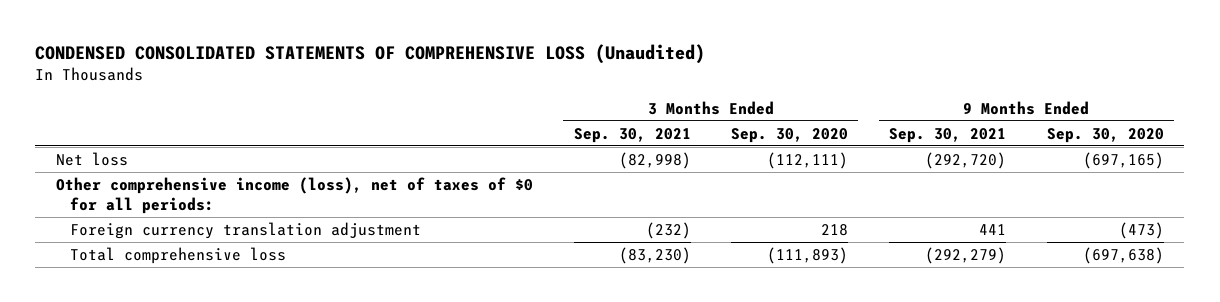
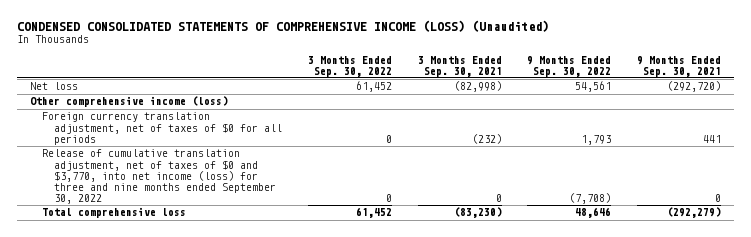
[35,44,706,65] CONDENSED CONSOLIDATED STATEMENTS OF COMPREHENSIVE LOSS (Unaudited) -> [16,19,549,32] CONDENSED CONSOLIDATED STATEMENTS OF COMPREHENSIVE INCOME (LOSS) (Unaudited)
[731,127,849,143] Sep. 30, 2020 -> none
[1046,127,1164,143] Sep. 30, 2020 -> none
none -> [307,55,392,77] 3 Months Ended Sep. 30, 2022
none -> [527,55,612,77] 9 Months Ended Sep. 30, 2022
[55,176,533,214] Other comprehensive income (loss), net of taxes of $0 for all periods: -> [29,96,228,108] Other comprehensive income (loss)
[70,221,422,239] Foreign currency translation adjustment -> [41,112,282,145] Foreign currency translation adjustment, net of taxes of $0 for all periods
none -> [41,149,276,204] Release of cumulative translation adjustment, net of taxes of $0 and $3,770, into net income (loss) for three and nine months ended September 30, 2022

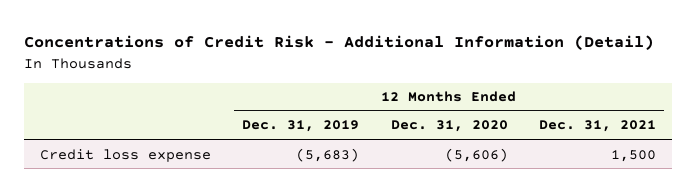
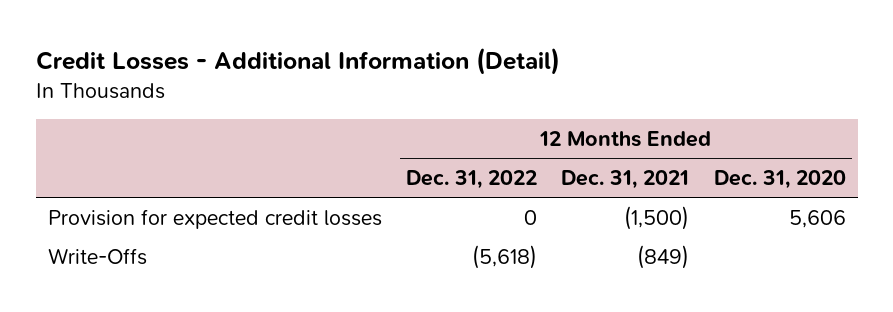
[24,35,655,51] Concentrations of Credit Risk - Additional Information (Detail) -> [35,46,560,75] Credit Losses - Additional Information (Detail)
[242,120,360,133] Dec. 31, 2019 -> none
none -> [406,169,538,189] Dec. 31, 2022
[39,148,211,162] Credit loss expense -> [47,208,382,229] Provision for expected credit losses
[444,147,508,162] (5,606) -> [788,209,846,228] 5,606
[610,149,656,162] 1,500 -> [624,205,690,230] (1,500)
none -> [47,247,147,265] Write-Offs

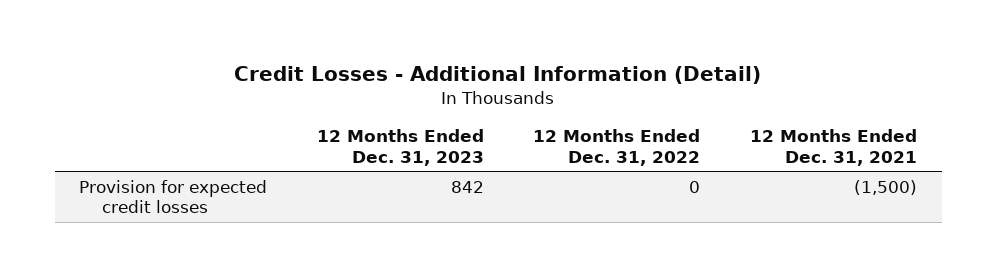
[713,169,846,189] Dec. 31, 2020 -> none
none -> [316,129,484,166] 12 Months Ended Dec. 31, 2023
[47,247,147,265] Write-Offs -> none

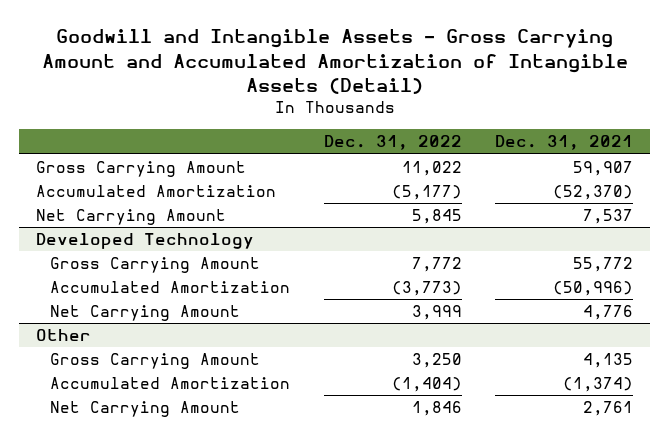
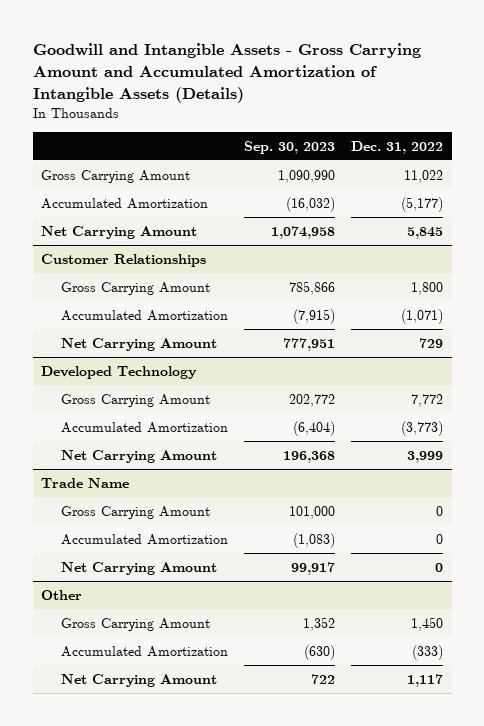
[41,29,628,95] Goodwill and Intangible Assets - Gross Carrying Amount and Accumulated Amortization of Intangible Assets (Detail) -> [32,42,421,103] Goodwill and Intangible Assets - Gross Carrying Amount and Accumulated Amortization of Intangible Assets (Details)
[495,135,634,151] Dec. 31, 2021 -> none
none -> [244,140,336,154] Sep. 30, 2023
none -> [40,253,206,267] Customer Relationships
none -> [61,281,211,295] Gross Carrying Amount
none -> [61,309,229,321] Accumulated Amortization
none -> [61,337,218,351] Net Carrying Amount
none -> [40,477,129,488] Trade Name
none -> [61,505,211,519] Gross Carrying Amount
none -> [61,533,229,545] Accumulated Amortization
none -> [61,561,218,575] Net Carrying Amount
[411,353,462,369] 3,250 -> [411,616,444,631] 1,450
[391,377,462,393] (1,404) -> [412,644,444,660] (333)
[411,401,462,417] 1,846 -> [407,673,444,687] 1,117

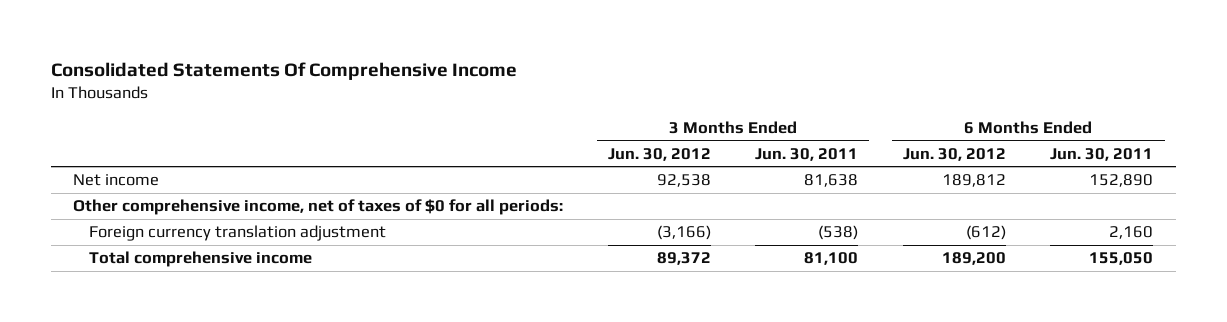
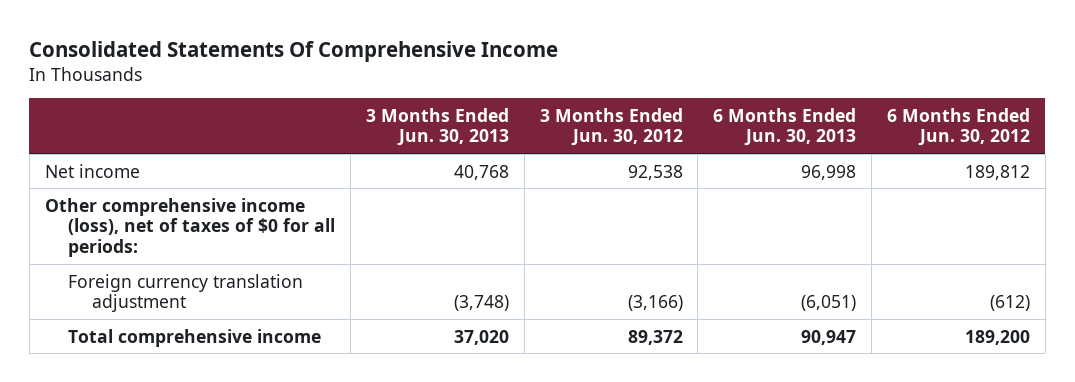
[755,147,859,161] Jun. 30, 2011 -> none
[1050,147,1154,161] Jun. 30, 2011 -> none
none -> [365,107,509,147] 3 Months Ended Jun. 30, 2013
none -> [713,107,857,147] 6 Months Ended Jun. 30, 2013
[73,199,564,216] Other comprehensive income, net of taxes of $0 for all periods: -> [44,197,336,257] Other comprehensive income (loss), net of taxes of $0 for all periods:

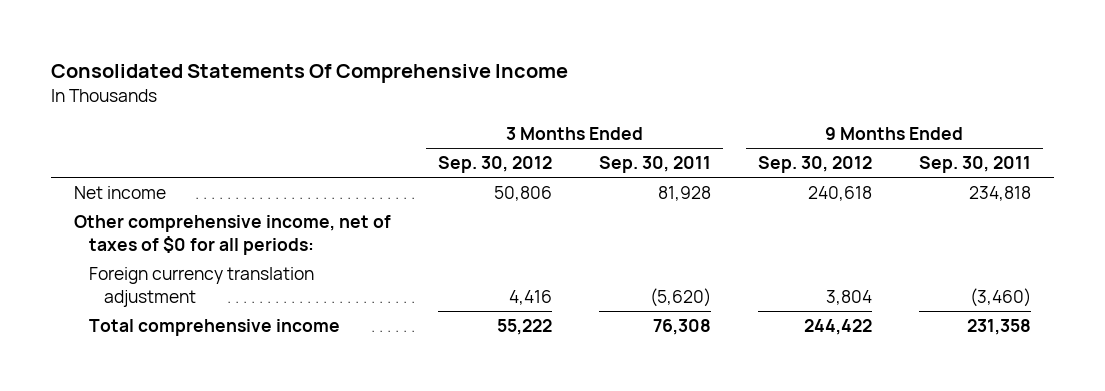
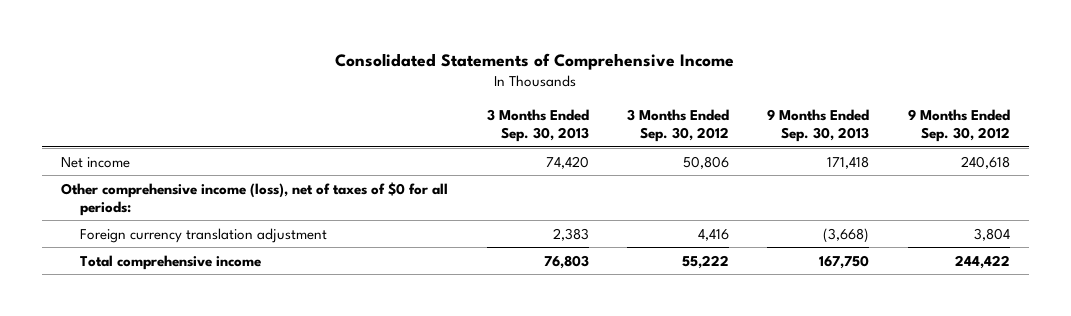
[50,64,568,84] Consolidated Statements Of Comprehensive Income -> [335,52,735,70] Consolidated Statements of Comprehensive Income
[599,156,712,174] Sep. 30, 2011 -> none
[918,156,1031,174] Sep. 30, 2011 -> none
none -> [486,108,589,142] 3 Months Ended Sep. 30, 2013
none -> [767,108,870,142] 9 Months Ended Sep. 30, 2013
[74,214,392,255] Other comprehensive income, net of taxes of $0 for all periods: -> [61,181,449,216] Other comprehensive income (loss), net of taxes of $0 for all periods:

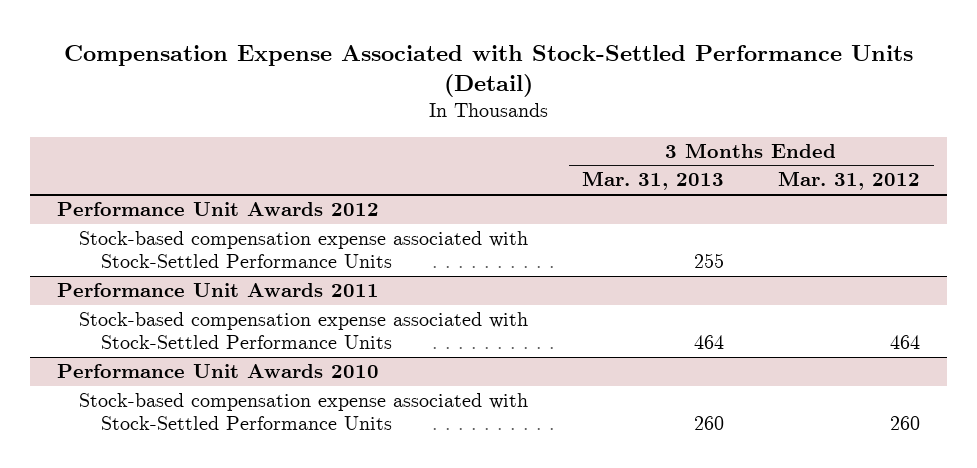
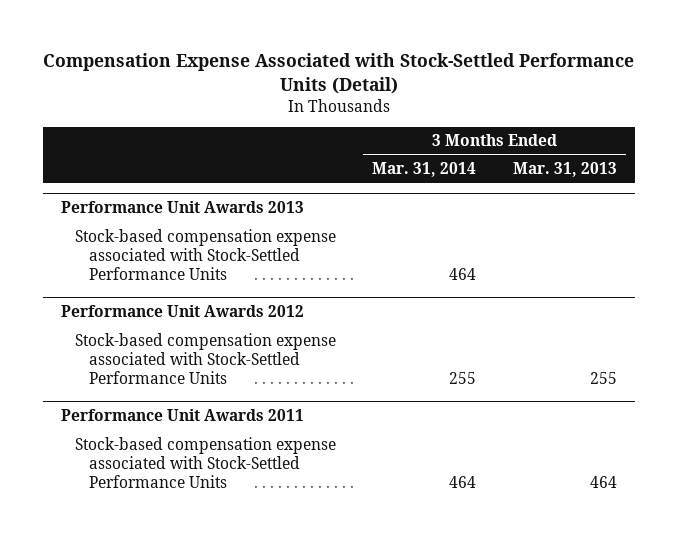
[778,171,921,191] Mar. 31, 2012 -> none
none -> [372,162,477,178] Mar. 31, 2014
none -> [61,201,305,214] Performance Unit Awards 2013
none -> [75,228,337,280] Stock-based compensation expense associated with Stock-Settled Performance Units
[57,364,380,379] Performance Unit Awards 2010 -> none
[79,393,529,431] Stock-based compensation expense associated with Stock-Settled Performance Units -> none

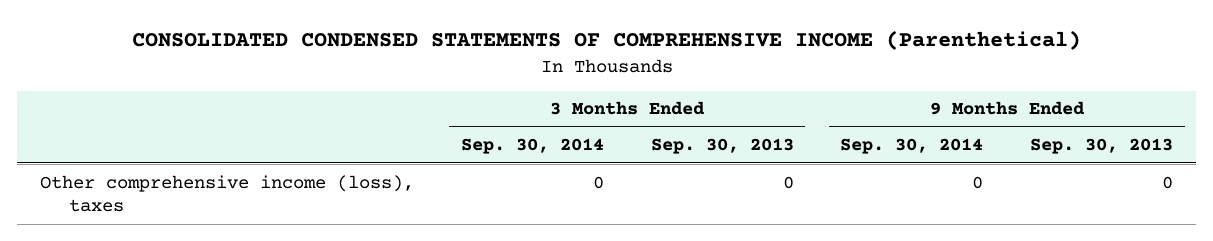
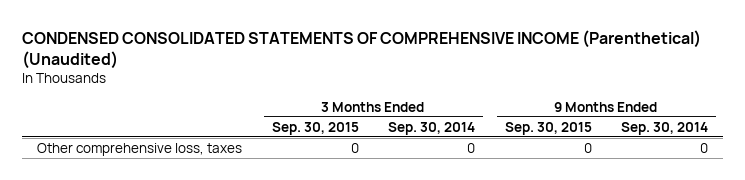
[131,30,1081,51] CONSOLIDATED CONDENSED STATEMENTS OF COMPREHENSIVE INCOME (Parenthetical) -> [22,29,702,69] CONDENSED CONSOLIDATED STATEMENTS OF COMPREHENSIVE INCOME (Parenthetical) (Unaudited)
[650,138,794,155] Sep. 30, 2013 -> none
[1030,138,1174,155] Sep. 30, 2013 -> none
none -> [271,121,359,135] Sep. 30, 2015
none -> [504,121,592,135] Sep. 30, 2015
[40,174,415,213] Other comprehensive income (loss), taxes -> [37,142,243,156] Other comprehensive loss, taxes

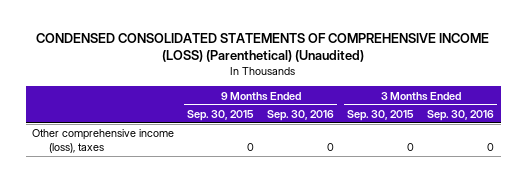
[22,29,702,69] CONDENSED CONSOLIDATED STATEMENTS OF COMPREHENSIVE INCOME (Parenthetical) (Unaudited) -> [36,33,490,63] CONDENSED CONSOLIDATED STATEMENTS OF COMPREHENSIVE INCOME (LOSS) (Parenthetical) (Unaudited)
[388,121,476,135] Sep. 30, 2014 -> none
[621,121,709,135] Sep. 30, 2014 -> none
none -> [267,109,335,121] Sep. 30, 2016
none -> [427,109,495,121] Sep. 30, 2016
[37,142,243,156] Other comprehensive loss, taxes -> [32,129,175,153] Other comprehensive income (loss), taxes

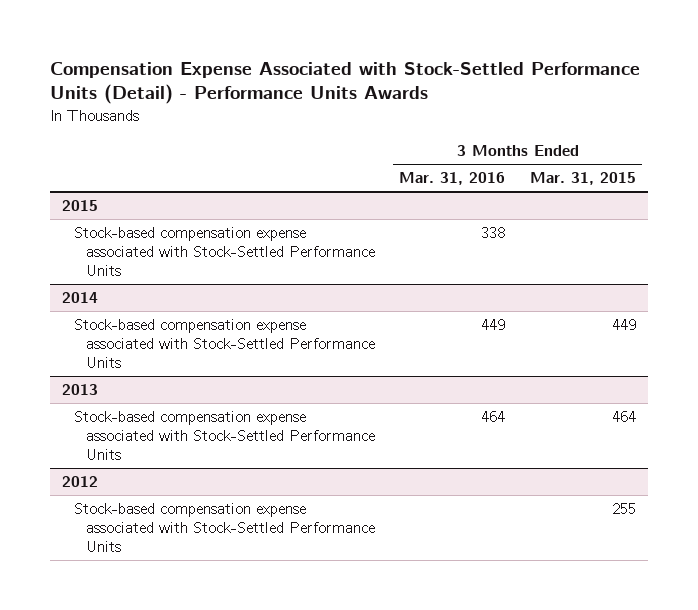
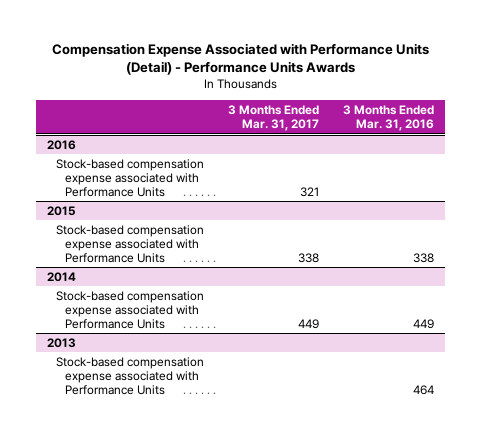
[49,61,640,105] Compensation Expense Associated with Stock-Settled Performance Units (Detail) - Performance Units Awards -> [51,42,429,76] Compensation Expense Associated with Performance Units (Detail) - Performance Units Awards
[529,172,636,186] Mar. 31, 2015 -> none
none -> [227,105,319,132] 3 Months Ended Mar. 31, 2017
none -> [47,139,77,150] 2016
none -> [56,158,205,197] Stock-based compensation expense associated with Performance Units
[74,227,376,277] Stock-based compensation expense associated with Stock-Settled Performance Units -> [56,224,205,263] Stock-based compensation expense associated with Performance Units
[74,319,376,369] Stock-based compensation expense associated with Stock-Settled Performance Units -> [56,290,205,329] Stock-based compensation expense associated with Performance Units
[62,476,99,488] 2012 -> none
[74,503,376,553] Stock-based compensation expense associated with Stock-Settled Performance Units -> none
[74,411,376,461] Stock-based compensation expense associated with Stock-Settled Performance Units -> [56,356,205,395] Stock-based compensation expense associated with Performance Units

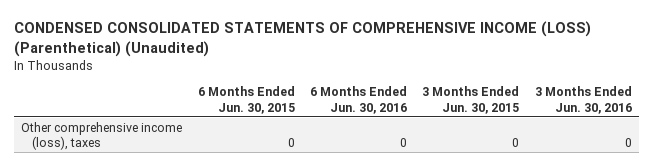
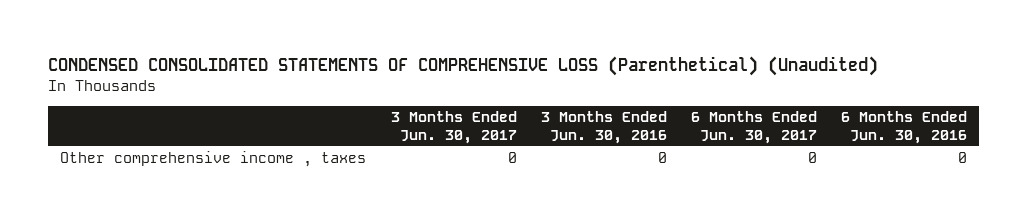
[13,21,591,57] CONDENSED CONSOLIDATED STATEMENTS OF COMPREHENSIVE INCOME (LOSS) (Parenthetical) (Unaudited) -> [48,56,879,77] CONDENSED CONSOLIDATED STATEMENTS OF COMPREHENSIVE LOSS (Parenthetical) (Unaudited)
[197,86,295,114] 6 Months Ended Jun. 30, 2015 -> none
[422,86,520,114] 3 Months Ended Jun. 30, 2015 -> none
none -> [390,110,517,144] 3 Months Ended Jun. 30, 2017
none -> [690,110,817,144] 6 Months Ended Jun. 30, 2017
[21,121,183,151] Other comprehensive income (loss), taxes -> [60,151,367,168] Other comprehensive income , taxes

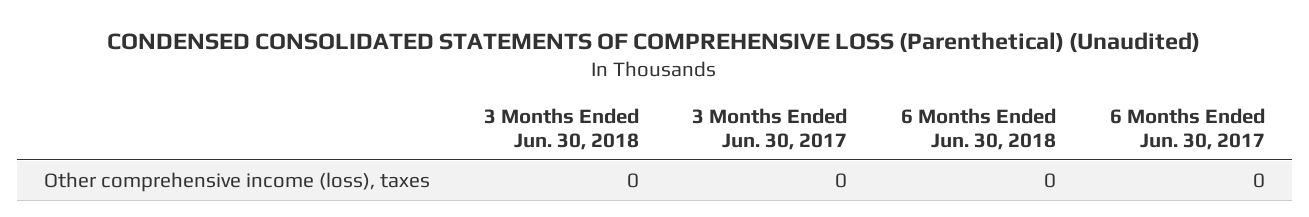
[540,110,667,144] 3 Months Ended Jun. 30, 2016 -> none
[840,110,967,144] 6 Months Ended Jun. 30, 2016 -> none
none -> [483,107,639,150] 3 Months Ended Jun. 30, 2018
none -> [901,107,1057,150] 6 Months Ended Jun. 30, 2018
[60,151,367,168] Other comprehensive income , taxes -> [43,172,430,193] Other comprehensive income (loss), taxes

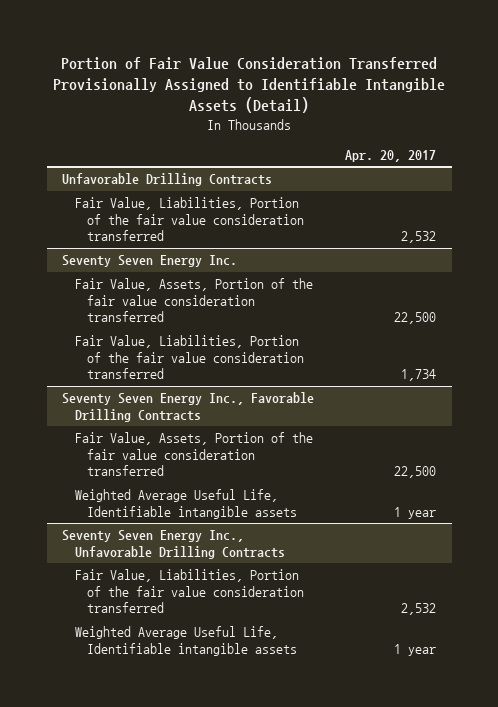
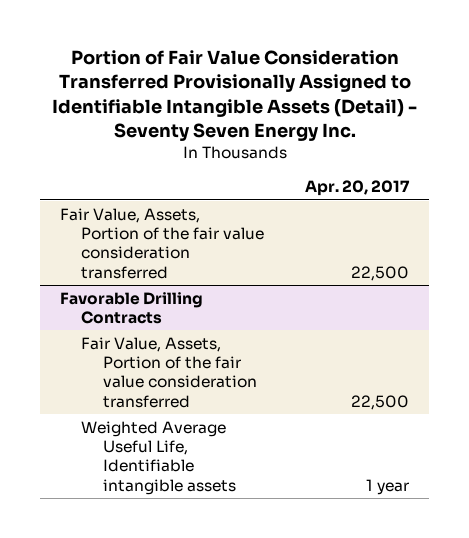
[53,56,446,114] Portion of Fair Value Consideration Transferred Provisionally Assigned to Identifiable Intangible Assets (Detail) -> [51,50,417,141] Portion of Fair Value Consideration Transferred Provisionally Assigned to Identifiable Intangible Assets (Detail) - Seventy Seven Energy Inc.
[62,173,273,187] Unfavorable Drilling Contracts -> none
[74,197,304,241] Fair Value, Liabilities, Portion of the fair value consideration transferred -> none
[62,255,238,268] Seventy Seven Energy Inc. -> none
[74,335,304,379] Fair Value, Liabilities, Portion of the fair value consideration transferred -> none
[62,392,315,422] Seventy Seven Energy Inc., Favorable Drilling Contracts -> none
none -> [60,291,204,325] Favorable Drilling Contracts
[62,530,285,559] Seventy Seven Energy Inc., Unfavorable Drilling Contracts -> none
[74,569,304,613] Fair Value, Liabilities, Portion of the fair value consideration transferred -> none
[74,626,297,656] Weighted Average Useful Life, Identifiable intangible assets -> none

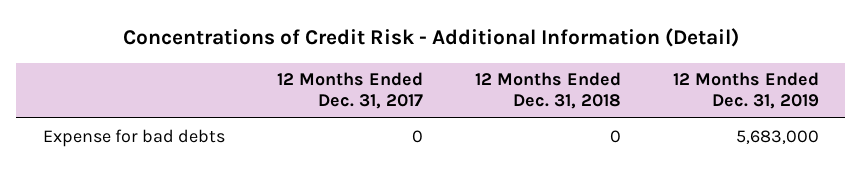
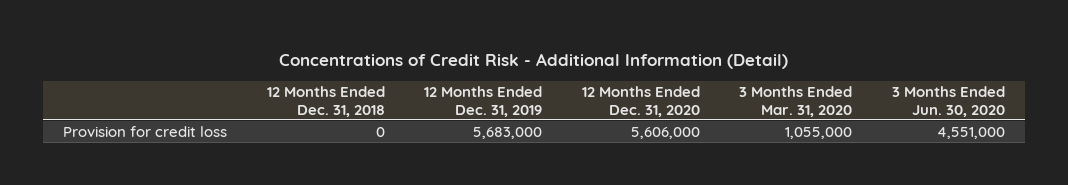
[276,72,423,110] 12 Months Ended Dec. 31, 2017 -> none
none -> [581,86,700,117] 12 Months Ended Dec. 31, 2020
none -> [739,86,853,117] 3 Months Ended Mar. 31, 2020
none -> [891,86,1005,117] 3 Months Ended Jun. 30, 2020
[42,128,225,147] Expense for bad debts -> [63,125,228,137] Provision for credit loss

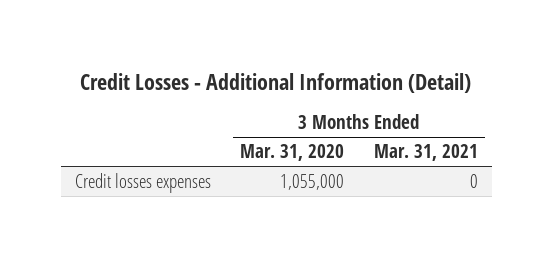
[279,53,789,70] Concentrations of Credit Risk - Additional Information (Detail) -> [80,72,472,93] Credit Losses - Additional Information (Detail)
[266,86,385,117] 12 Months Ended Dec. 31, 2018 -> none
[424,86,543,117] 12 Months Ended Dec. 31, 2019 -> none
[581,86,700,117] 12 Months Ended Dec. 31, 2020 -> none
[891,86,1005,117] 3 Months Ended Jun. 30, 2020 -> none
none -> [373,144,478,162] Mar. 31, 2021
[63,125,228,137] Provision for credit loss -> [75,173,212,194] Credit losses expenses

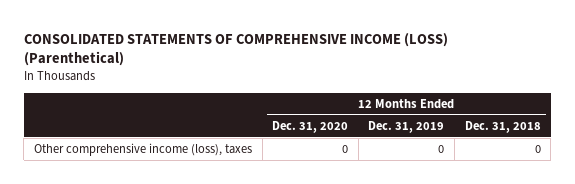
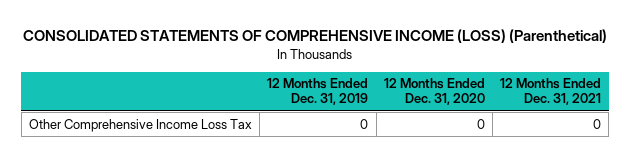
[464,120,541,133] Dec. 31, 2018 -> none
none -> [500,78,602,106] 12 Months Ended Dec. 31, 2021
[33,143,252,157] Other comprehensive income (loss), taxes -> [28,118,252,132] Other Comprehensive Income Loss Tax

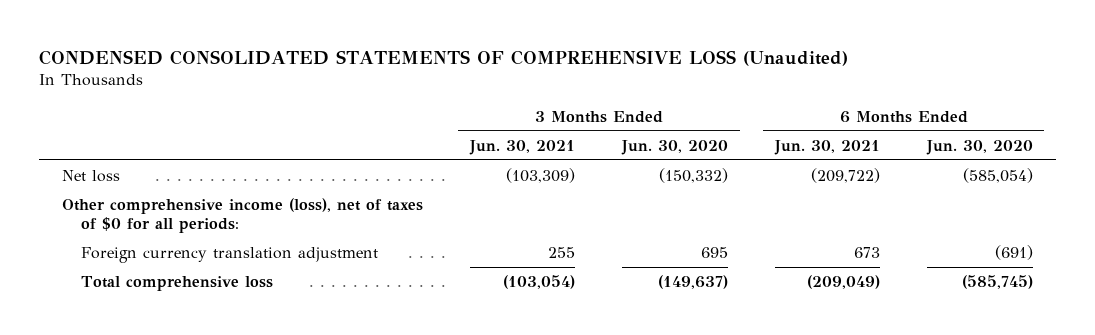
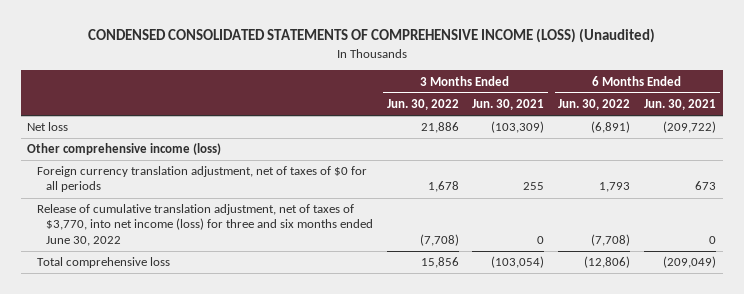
[38,49,848,66] CONDENSED CONSOLIDATED STATEMENTS OF COMPREHENSIVE LOSS (Unaudited) -> [87,28,655,44] CONDENSED CONSOLIDATED STATEMENTS OF COMPREHENSIVE INCOME (LOSS) (Unaudited)
[620,139,728,155] Jun. 30, 2020 -> none
[925,139,1033,155] Jun. 30, 2020 -> none
none -> [386,99,459,111] Jun. 30, 2022
none -> [558,99,631,111] Jun. 30, 2022
[62,198,424,233] Other comprehensive income (loss), net of taxes of $0 for all periods: -> [27,143,222,156] Other comprehensive income (loss)
[81,247,379,264] Foreign currency translation adjustment -> [36,166,367,193] Foreign currency translation adjustment, net of taxes of $0 for all periods
none -> [36,204,373,246] Release of cumulative translation adjustment, net of taxes of $3,770, into net income (loss) for three and six months ended June 30, 2022

